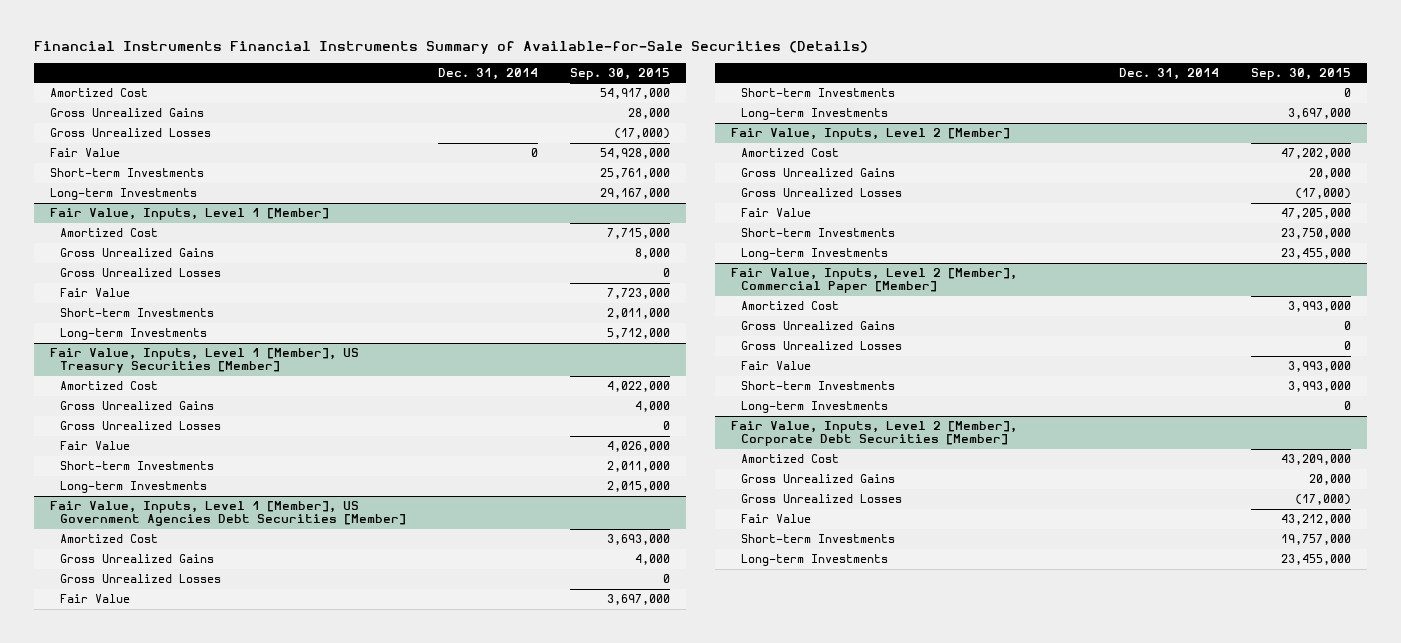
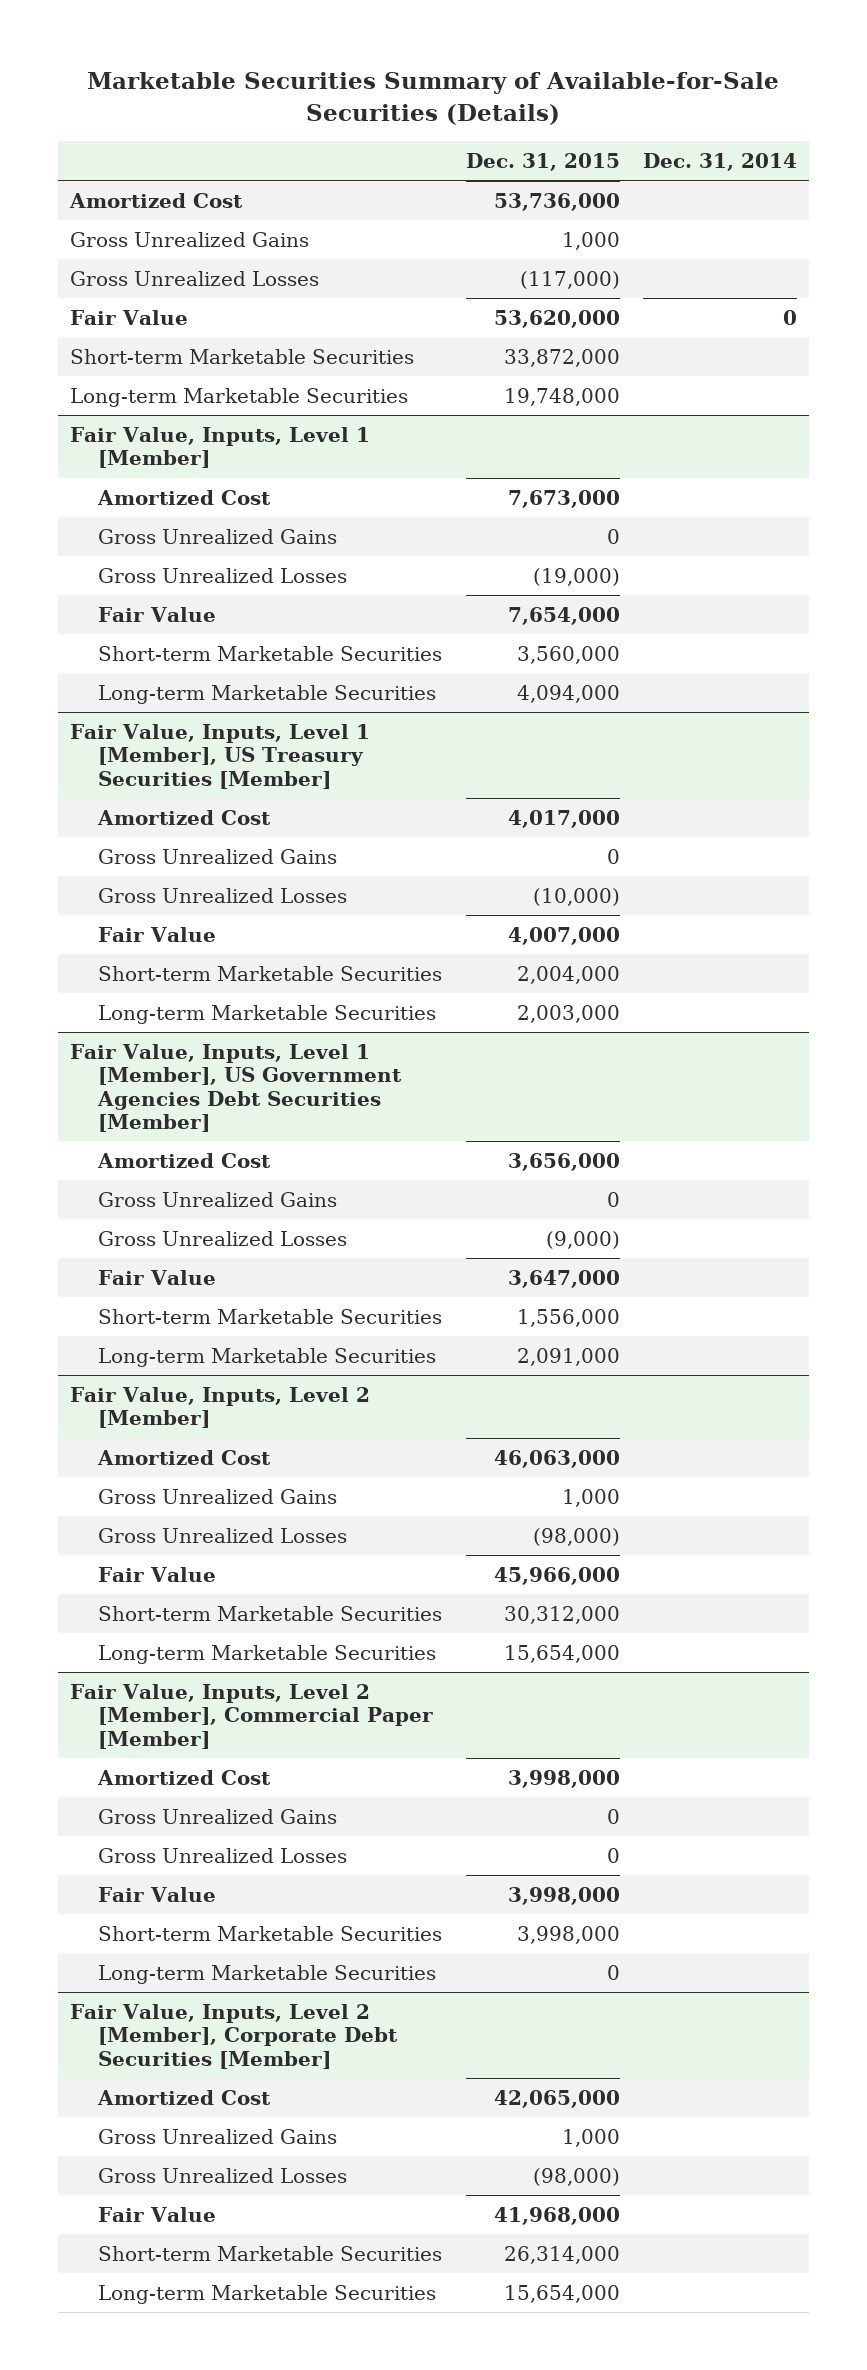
[33,41,868,55] Financial Instruments Financial Instruments Summary of Available-for-Sale Securities (Details) -> [87,72,780,125] Marketable Securities Summary of Available-for-Sale Securities (Details)
[570,67,671,80] Sep. 30, 2015 -> none
none -> [465,152,620,171] Dec. 31, 2015
[49,168,204,178] Short-term Investments -> [69,348,414,364] Short-term Marketable Securities
[49,188,197,201] Long-term Investments -> [69,387,408,407] Long-term Marketable Securities
[60,308,215,318] Short-term Investments -> [98,645,443,661] Short-term Marketable Securities
[60,328,208,341] Long-term Investments -> [98,684,437,704] Long-term Marketable Securities
[60,461,215,471] Short-term Investments -> [98,965,443,981] Short-term Marketable Securities
[60,481,208,494] Long-term Investments -> [98,1004,437,1024] Long-term Marketable Securities
[741,88,896,98] Short-term Investments -> [98,1308,443,1324] Short-term Marketable Securities
[741,108,889,121] Long-term Investments -> [98,1347,437,1367] Long-term Marketable Securities
[741,228,896,238] Short-term Investments -> [98,1605,443,1621] Short-term Marketable Securities
[741,248,889,261] Long-term Investments -> [98,1644,437,1664] Long-term Marketable Securities
[741,381,896,391] Short-term Investments -> [98,1925,443,1941] Short-term Marketable Securities
[741,401,889,414] Long-term Investments -> [98,1964,437,1984] Long-term Marketable Securities
[741,534,896,544] Short-term Investments -> [98,2245,443,2261] Short-term Marketable Securities
[741,554,889,567] Long-term Investments -> [98,2284,437,2304] Long-term Marketable Securities

